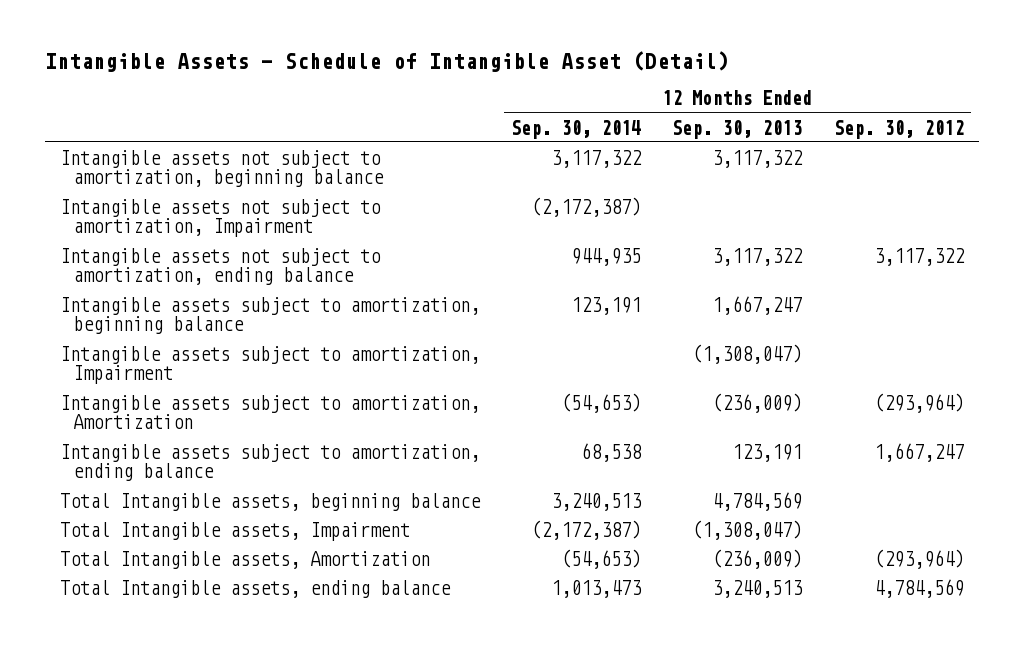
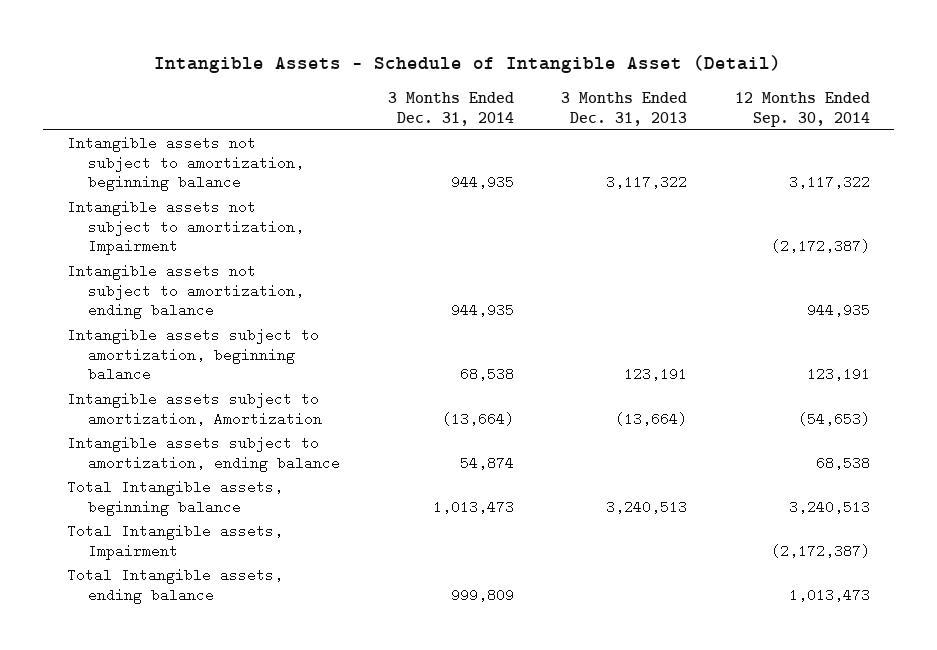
[672,119,803,139] Sep. 30, 2013 -> none
[833,119,964,139] Sep. 30, 2012 -> none
none -> [387,92,514,126] 3 Months Ended Dec. 31, 2014
none -> [561,92,688,126] 3 Months Ended Dec. 31, 2013
[60,345,481,385] Intangible assets subject to amortization, Impairment -> none
[60,550,431,569] Total Intangible assets, Amortization -> none

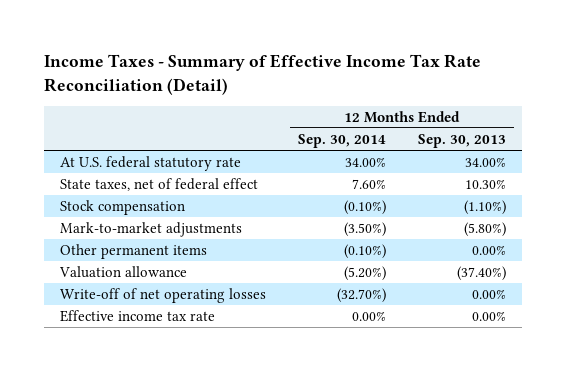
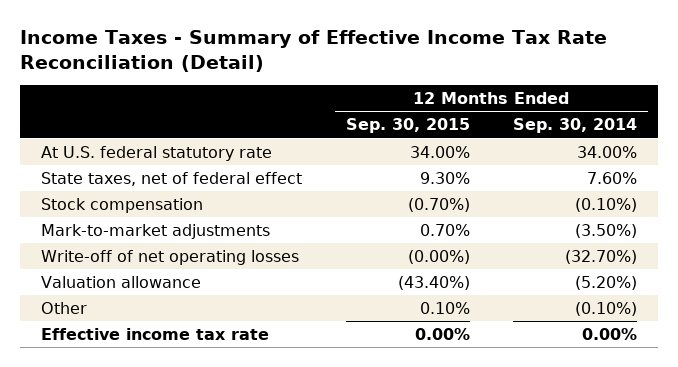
[417,133,506,148] Sep. 30, 2013 -> none
none -> [345,118,470,134] Sep. 30, 2015
[59,243,207,259] Other permanent items -> none
[58,265,187,278] Valuation allowance -> [41,275,202,288] Valuation allowance
none -> [41,301,88,314] Other

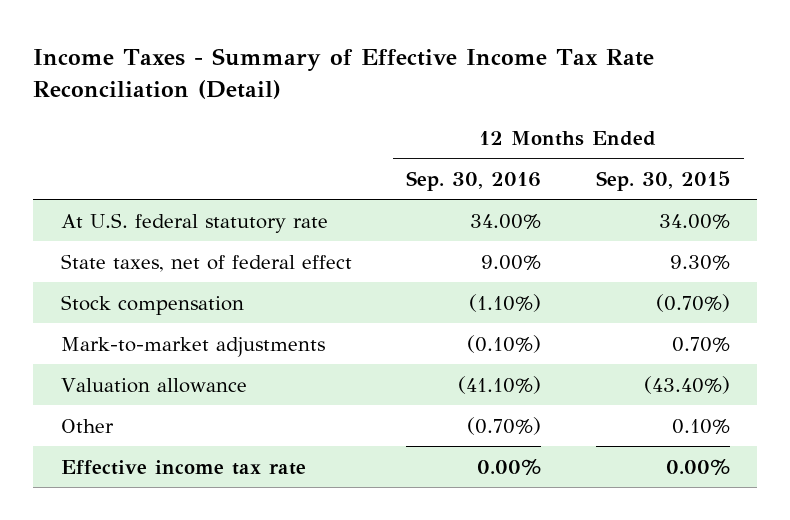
[512,118,637,134] Sep. 30, 2014 -> none
none -> [406,171,542,192] Sep. 30, 2016
[41,249,300,265] Write-off of net operating losses -> none

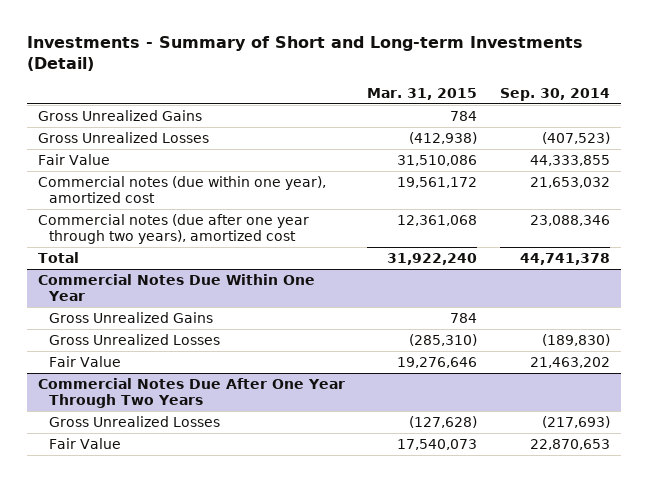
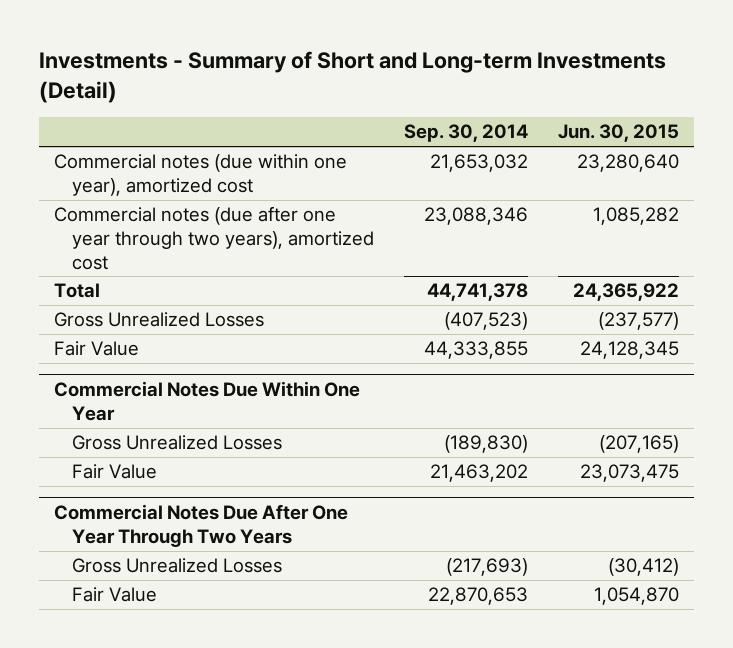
[367,87,478,100] Mar. 31, 2015 -> none
none -> [558,124,680,143] Jun. 30, 2015
[38,109,203,121] Gross Unrealized Gains -> none
[38,131,210,143] Gross Unrealized Losses -> [53,312,264,328] Gross Unrealized Losses
[38,153,111,165] Fair Value -> [53,341,139,357] Fair Value
[49,311,214,323] Gross Unrealized Gains -> none

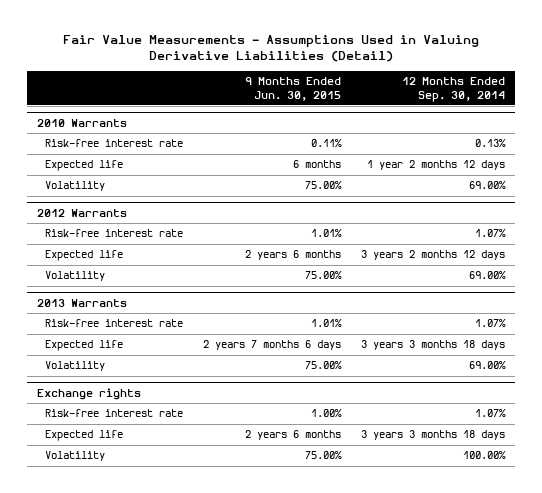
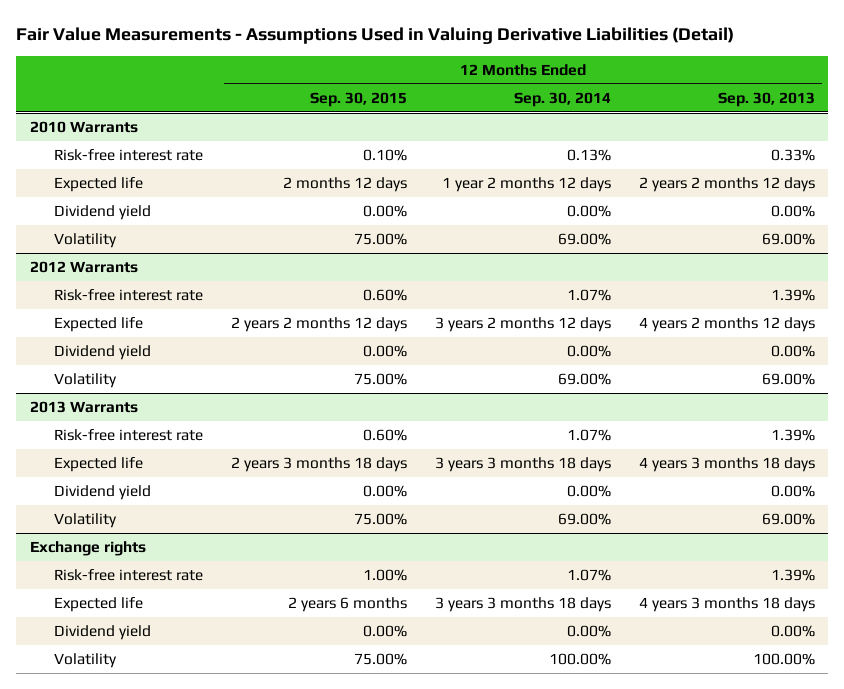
[245,77,342,101] 9 Months Ended Jun. 30, 2015 -> none
none -> [309,91,407,107] Sep. 30, 2015
none -> [717,91,815,107] Sep. 30, 2013
none -> [53,204,151,220] Dividend yield
none -> [53,344,151,360] Dividend yield
none -> [53,484,151,500] Dividend yield
none -> [53,624,151,640] Dividend yield

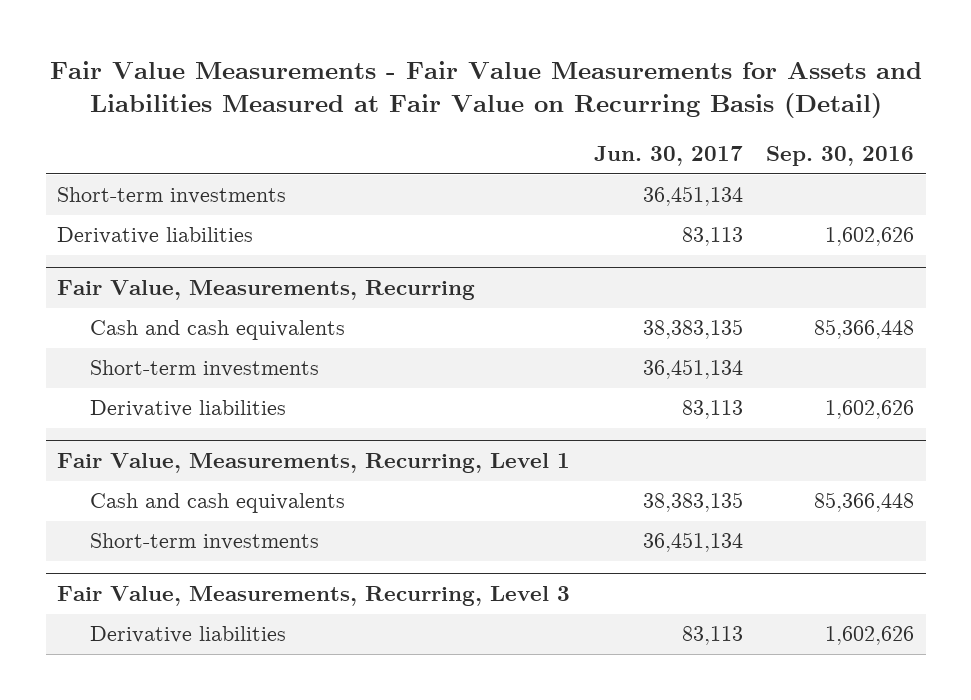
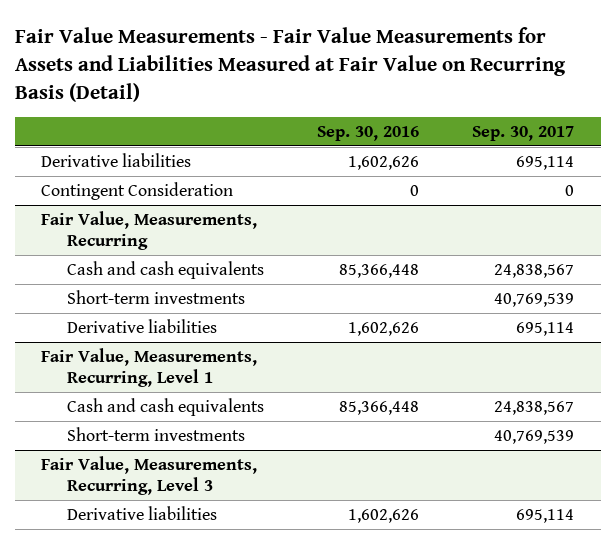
[593,145,743,166] Jun. 30, 2017 -> none
none -> [472,126,575,142] Sep. 30, 2017
[57,187,287,205] Short-term investments -> none
none -> [41,181,234,200] Contingent Consideration

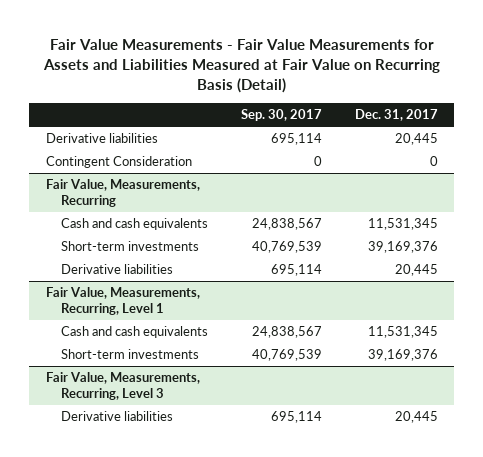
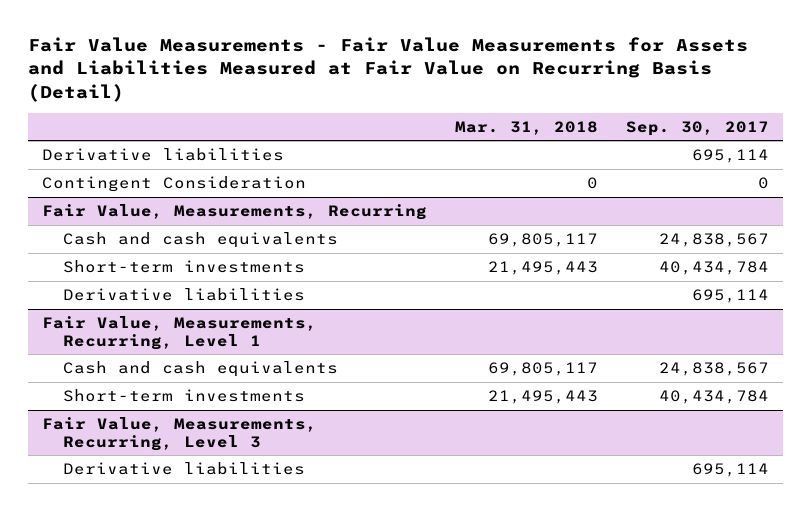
[354,109,438,122] Dec. 31, 2017 -> none
none -> [455,120,599,135] Mar. 31, 2018
[251,241,322,254] 40,769,539 -> [659,261,770,276] 40,434,784
[251,349,322,362] 40,769,539 -> [659,390,770,405] 40,434,784

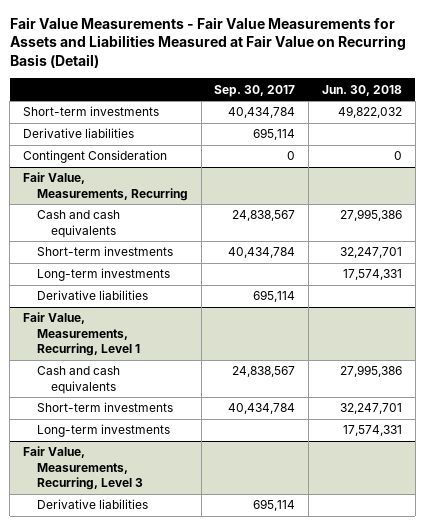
[455,120,599,135] Mar. 31, 2018 -> none
none -> [321,84,402,96] Jun. 30, 2018
none -> [23,106,160,117] Short-term investments
none -> [36,268,170,282] Long-term investments
none -> [36,424,170,438] Long-term investments

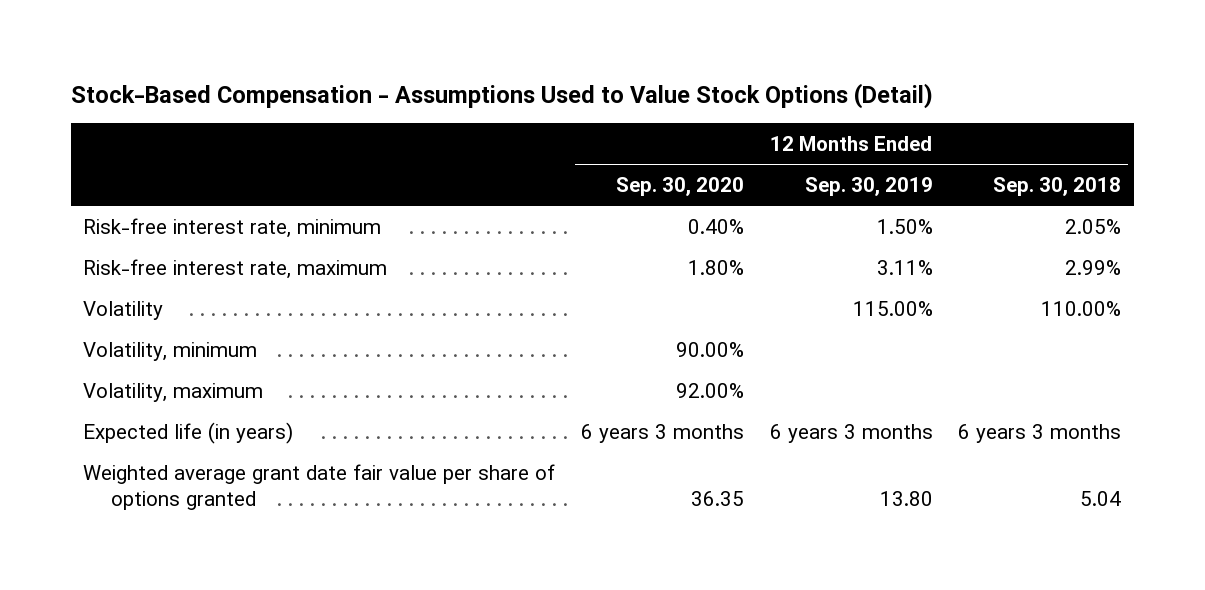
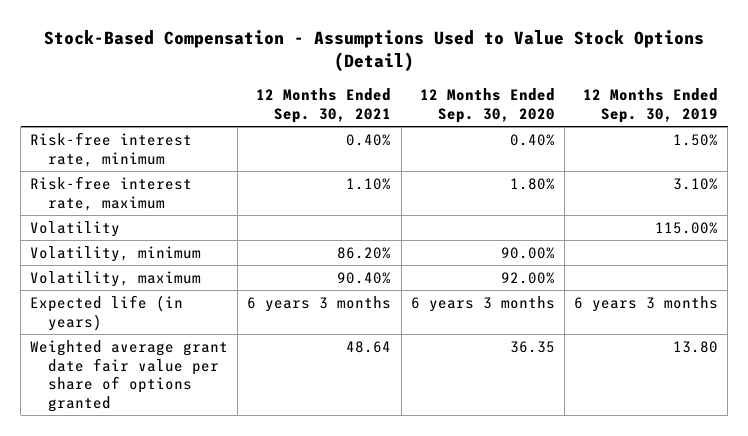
[993,176,1122,196] Sep. 30, 2018 -> none
none -> [256,88,392,123] 12 Months Ended Sep. 30, 2021
[876,259,933,275] 3.11% -> [672,178,718,191] 3.10%

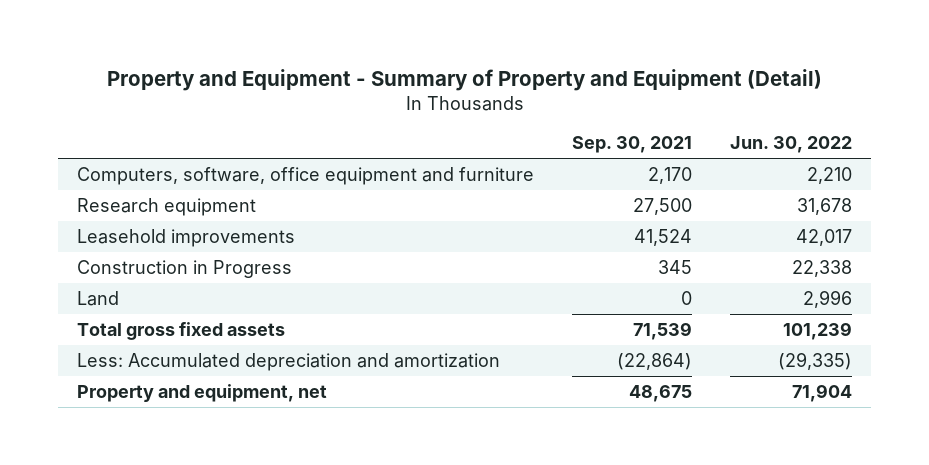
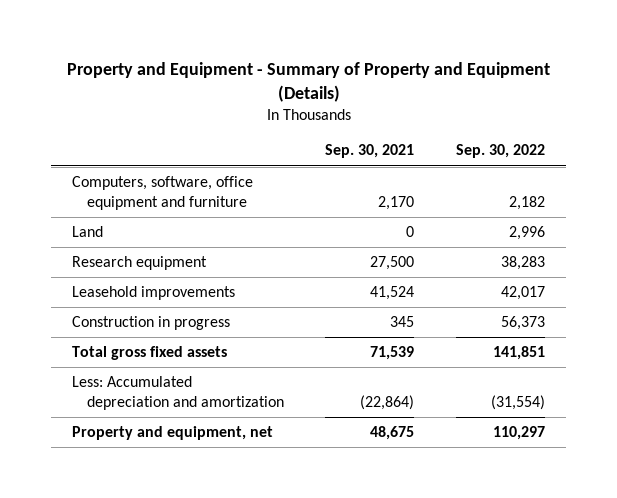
[106,68,822,91] Property and Equipment - Summary of Property and Equipment (Detail) -> [66,61,550,102] Property and Equipment - Summary of Property and Equipment (Details)
[730,136,853,154] Jun. 30, 2022 -> none
none -> [456,144,546,159] Sep. 30, 2022
[76,290,119,306] Land -> [71,226,103,238] Land
[76,259,292,278] Construction in Progress -> [71,316,230,331] Construction in progress

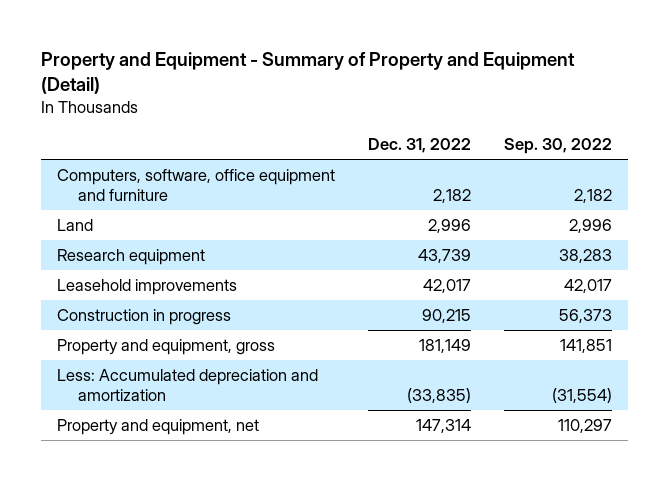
[66,61,550,102] Property and Equipment - Summary of Property and Equipment (Details) -> [40,51,575,95] Property and Equipment - Summary of Property and Equipment (Detail)
[325,144,415,159] Sep. 30, 2021 -> none
none -> [367,138,471,154] Dec. 31, 2022
[71,346,227,361] Total gross fixed assets -> [57,338,276,355] Property and equipment, gross

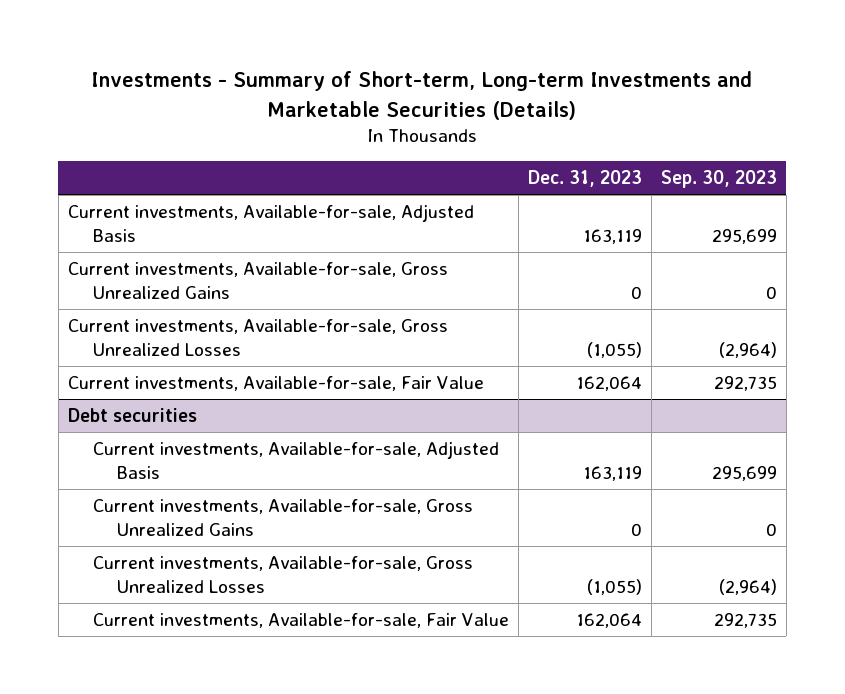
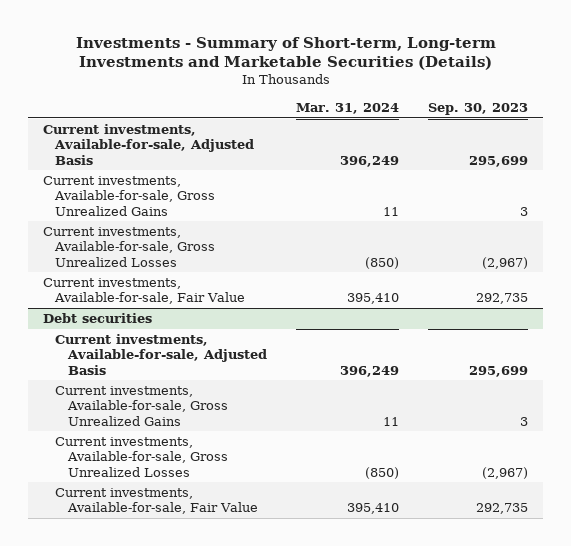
[527,169,642,187] Dec. 31, 2023 -> none
none -> [296,102,400,114] Mar. 31, 2024
[765,285,777,299] 0 -> [520,206,529,216] 3
[718,341,777,358] (2,964) -> [482,256,529,269] (2,967)
[765,522,777,536] 0 -> [520,416,529,426] 3
[718,578,777,595] (2,964) -> [482,466,529,479] (2,967)

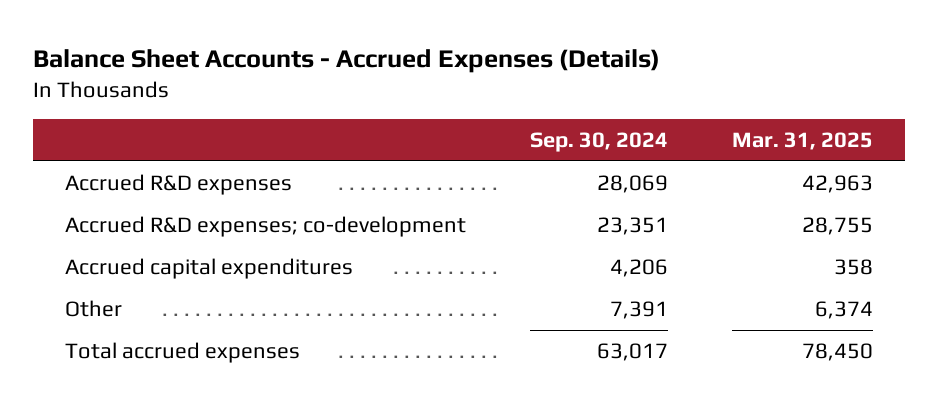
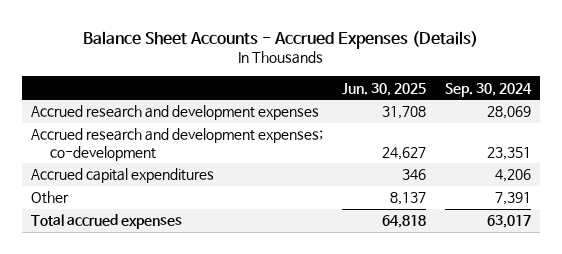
[731,132,873,151] Mar. 31, 2025 -> none
none -> [342,82,427,96] Jun. 30, 2025
[64,174,292,196] Accrued R&D expenses -> [31,105,320,121] Accrued research and development expenses
[64,216,466,238] Accrued R&D expenses; co-development -> [31,128,324,161] Accrued research and development expenses; co-development

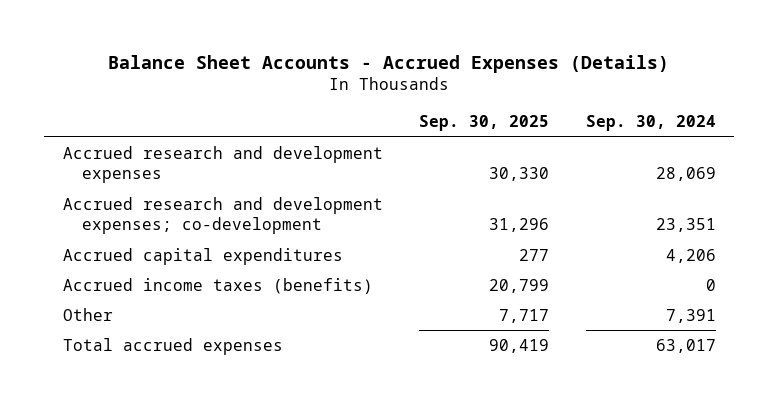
[342,82,427,96] Jun. 30, 2025 -> none
none -> [419,115,550,132] Sep. 30, 2025
none -> [62,277,373,294] Accrued income taxes (benefits)

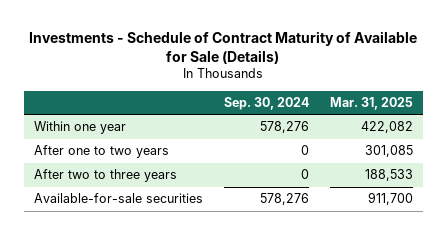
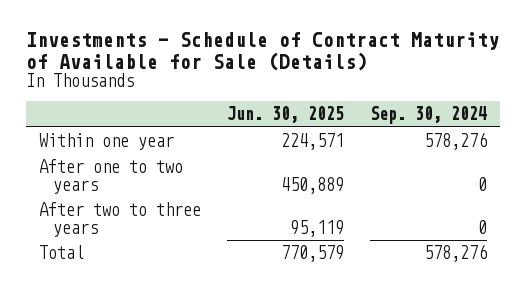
[329,97,413,111] Mar. 31, 2025 -> none
none -> [227,106,345,124] Jun. 30, 2025
[34,193,204,204] Available-for-sale securities -> [38,245,84,260] Total

